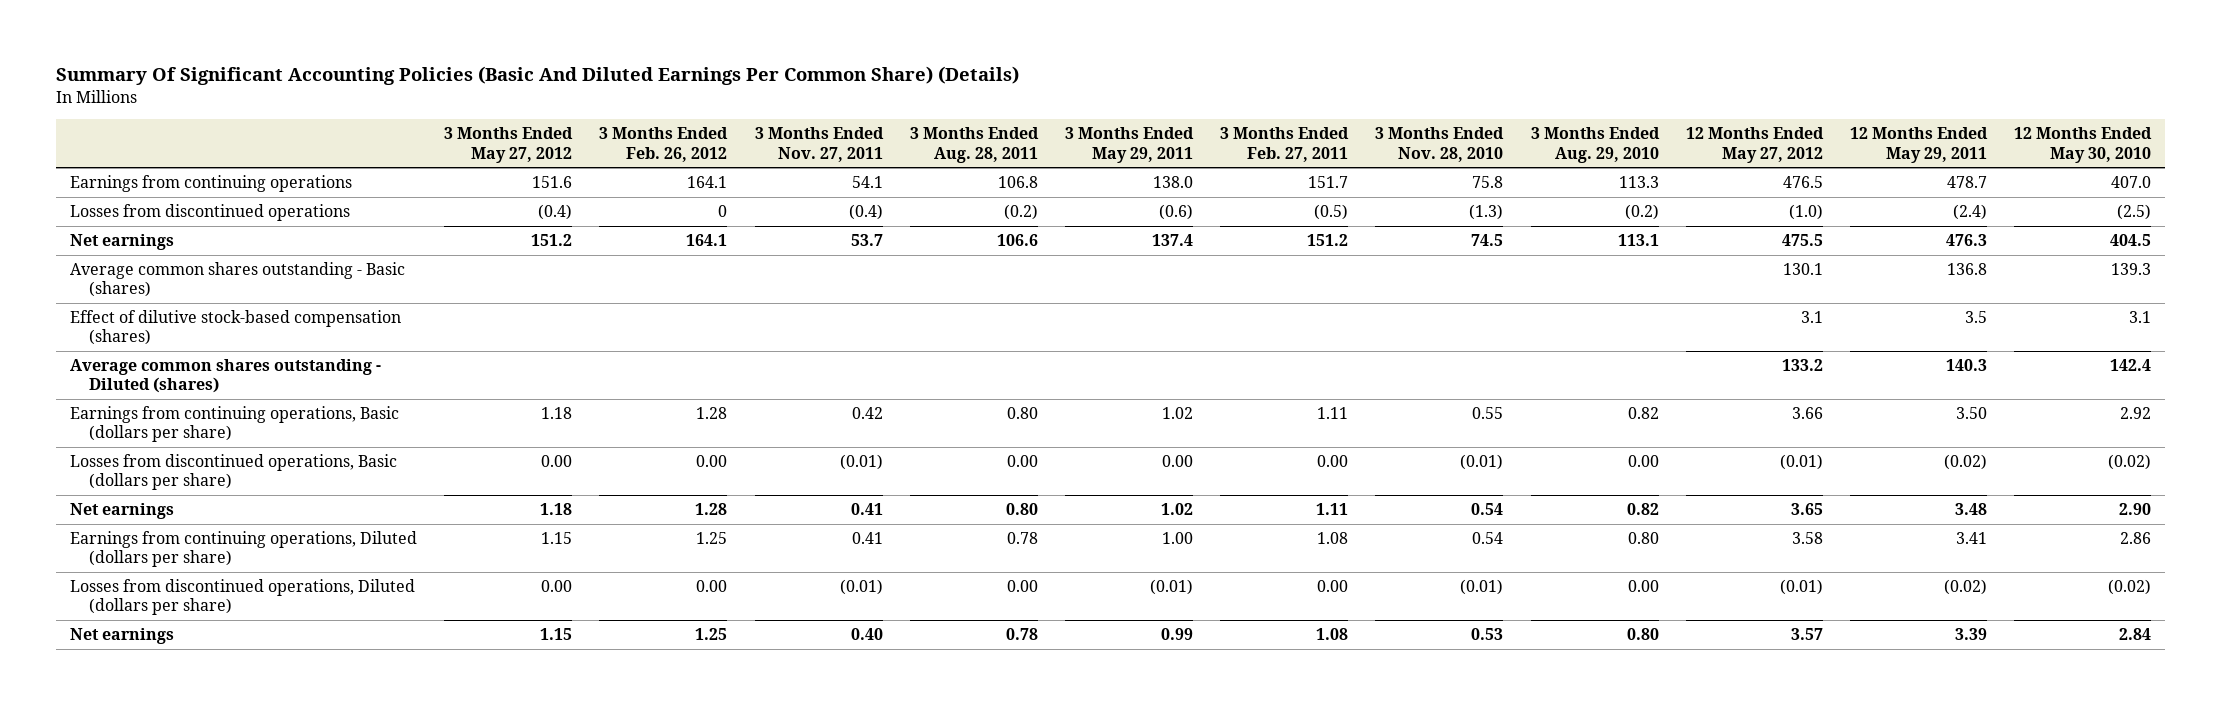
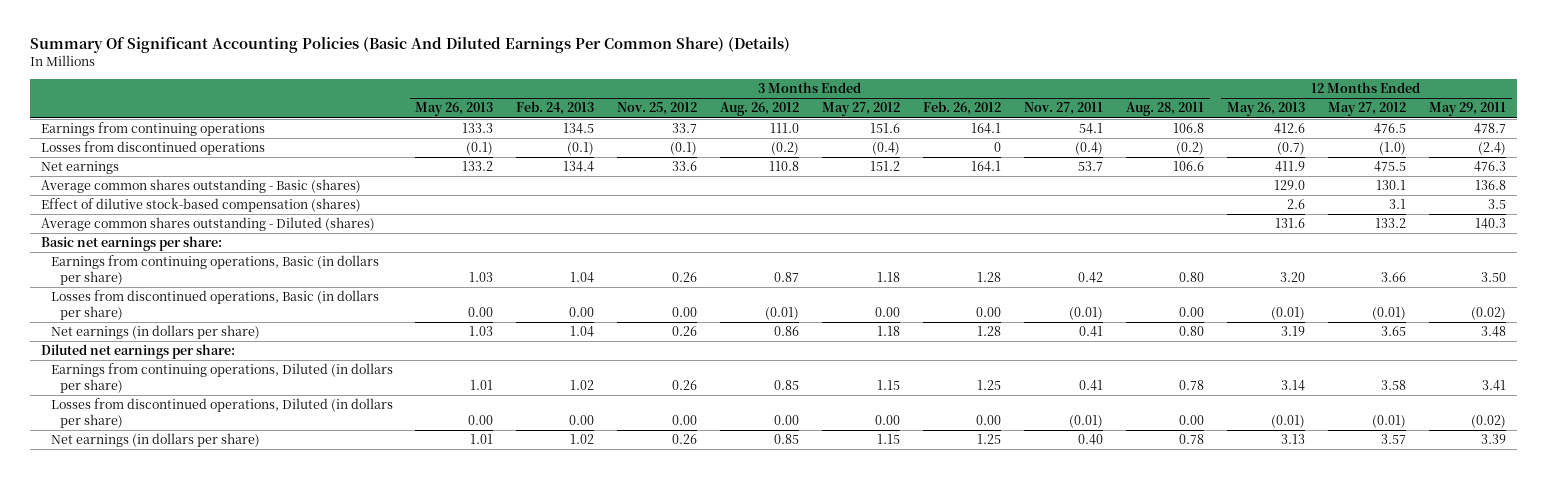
[1064,127,1194,163] 3 Months Ended May 29, 2011 -> none
[1220,127,1350,162] 3 Months Ended Feb. 27, 2011 -> none
[1375,127,1505,162] 3 Months Ended Nov. 28, 2010 -> none
[1530,127,1660,163] 3 Months Ended Aug. 29, 2010 -> none
[2014,127,2153,163] 12 Months Ended May 30, 2010 -> none
none -> [415,102,494,117] May 26, 2013
none -> [516,101,595,116] Feb. 24, 2013
none -> [617,102,698,116] Nov. 25, 2012
none -> [720,102,800,117] Aug. 26, 2012
none -> [1226,102,1305,117] May 26, 2013
none -> [41,236,223,252] Basic net earnings per share:
[69,406,399,443] Earnings from continuing operations, Basic (dollars per share) -> [50,255,379,286] Earnings from continuing operations, Basic (in dollars per share)
[69,454,397,491] Losses from discontinued operations, Basic (dollars per share) -> [50,290,379,321] Losses from discontinued operations, Basic (in dollars per share)
[69,503,174,520] Net earnings -> [50,325,260,340] Net earnings (in dollars per share)
none -> [41,344,236,360] Diluted net earnings per share:
[69,531,417,568] Earnings from continuing operations, Diluted (dollars per share) -> [50,363,393,394] Earnings from continuing operations, Diluted (in dollars per share)
[69,579,415,616] Losses from discontinued operations, Diluted (dollars per share) -> [50,398,393,429] Losses from discontinued operations, Diluted (in dollars per share)
[69,628,174,645] Net earnings -> [50,433,260,448] Net earnings (in dollars per share)

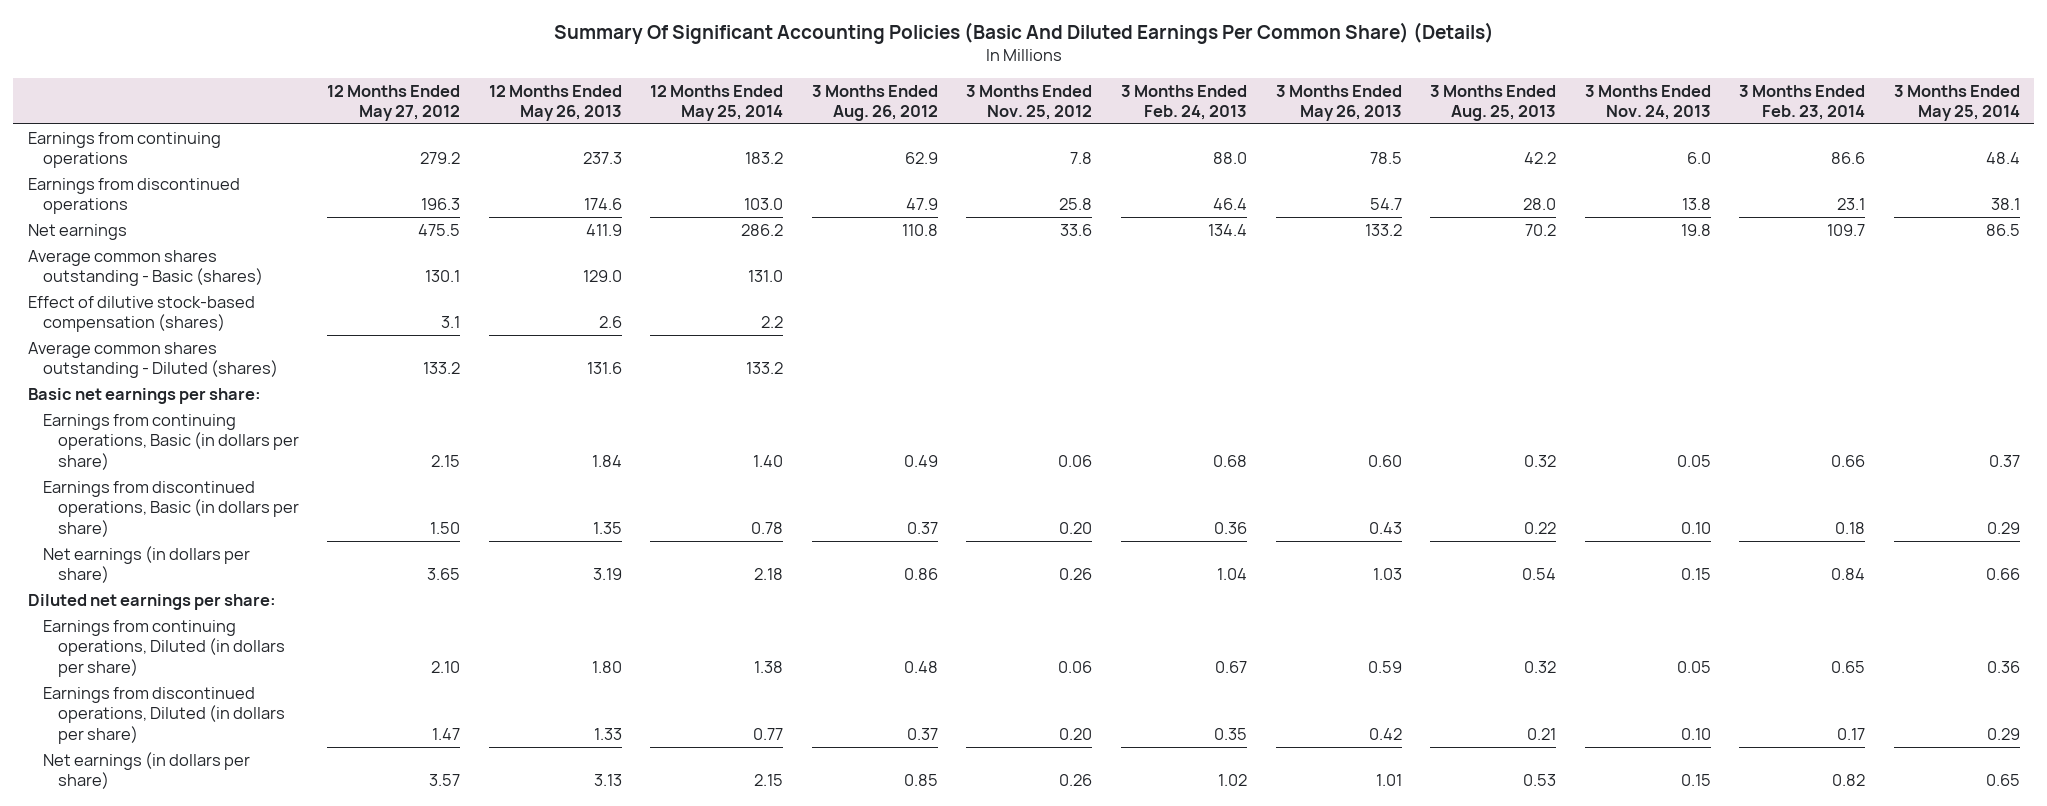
[822,102,901,117] May 27, 2012 -> none
[923,101,1002,116] Feb. 26, 2012 -> none
[1024,102,1104,116] Nov. 27, 2011 -> none
[1126,102,1205,117] Aug. 28, 2011 -> none
[1428,102,1506,117] May 29, 2011 -> none
none -> [650,84,784,121] 12 Months Ended May 25, 2014
none -> [1430,84,1557,121] 3 Months Ended Aug. 25, 2013
none -> [1584,84,1711,120] 3 Months Ended Nov. 24, 2013
none -> [1739,84,1866,120] 3 Months Ended Feb. 23, 2014
none -> [1893,84,2020,121] 3 Months Ended May 25, 2014
[462,123,494,134] 133.3 -> [1369,152,1402,165] 78.5
[563,123,595,135] 134.5 -> [1213,152,1248,165] 88.0
[672,123,698,134] 33.7 -> [1070,152,1093,165] 7.8
[770,123,800,134] 111.0 -> [904,152,938,165] 62.9
[1273,123,1305,135] 412.6 -> [582,152,622,165] 237.3
[1373,123,1406,135] 476.5 -> [420,152,461,165] 279.2
[41,141,266,156] Losses from discontinued operations -> [27,178,240,215] Earnings from discontinued operations
[466,142,494,156] (0.1) -> [1369,198,1402,211] 54.7
[567,142,595,156] (0.1) -> [1213,198,1248,211] 46.4
[670,142,698,156] (0.1) -> [1059,198,1093,211] 25.8
[771,142,800,156] (0.2) -> [905,198,938,211] 47.9
[1276,142,1305,156] (0.7) -> [583,198,622,211] 174.6
[1378,142,1406,156] (1.0) -> [421,198,461,211] 196.3
[469,272,494,283] 1.03 -> [1367,454,1402,467] 0.60
[570,272,595,284] 1.04 -> [1213,454,1248,467] 0.68
[672,272,698,283] 0.26 -> [1058,454,1093,467] 0.06
[774,272,800,283] 0.87 -> [903,454,938,467] 0.49
[1279,272,1305,283] 3.20 -> [591,454,622,467] 1.84
[1380,272,1406,283] 3.66 -> [431,454,461,467] 2.15
[50,290,379,321] Losses from discontinued operations, Basic (in dollars per share) -> [42,481,299,537] Earnings from discontinued operations, Basic (in dollars per share)
[468,307,494,318] 0.00 -> [1368,521,1402,534] 0.43
[569,307,595,318] 0.00 -> [1214,521,1248,534] 0.36
[672,307,698,318] 0.00 -> [1059,521,1093,534] 0.20
[765,307,800,321] (0.01) -> [906,521,938,534] 0.37
[1270,307,1305,321] (0.01) -> [592,521,622,534] 1.35
[1371,307,1406,321] (0.01) -> [430,521,461,534] 1.50
[470,380,494,391] 1.01 -> [1367,660,1402,673] 0.59
[570,380,595,391] 1.02 -> [1215,660,1248,673] 0.67
[672,380,698,391] 0.26 -> [1058,660,1093,673] 0.06
[774,380,800,391] 0.85 -> [903,660,938,673] 0.48
[1280,380,1305,392] 3.14 -> [591,660,622,673] 1.80
[1380,380,1406,391] 3.58 -> [431,660,461,673] 2.10
[50,398,393,429] Losses from discontinued operations, Diluted (in dollars per share) -> [42,687,285,744] Earnings from discontinued operations, Diluted (in dollars per share)
[468,415,494,426] 0.00 -> [1368,727,1402,740] 0.42
[569,415,595,426] 0.00 -> [1214,727,1248,740] 0.35
[672,415,698,426] 0.00 -> [1059,727,1093,740] 0.20
[774,415,800,426] 0.00 -> [906,727,938,740] 0.37
[1270,415,1305,429] (0.01) -> [593,727,622,740] 1.33
[1371,415,1406,429] (0.01) -> [432,727,461,740] 1.47

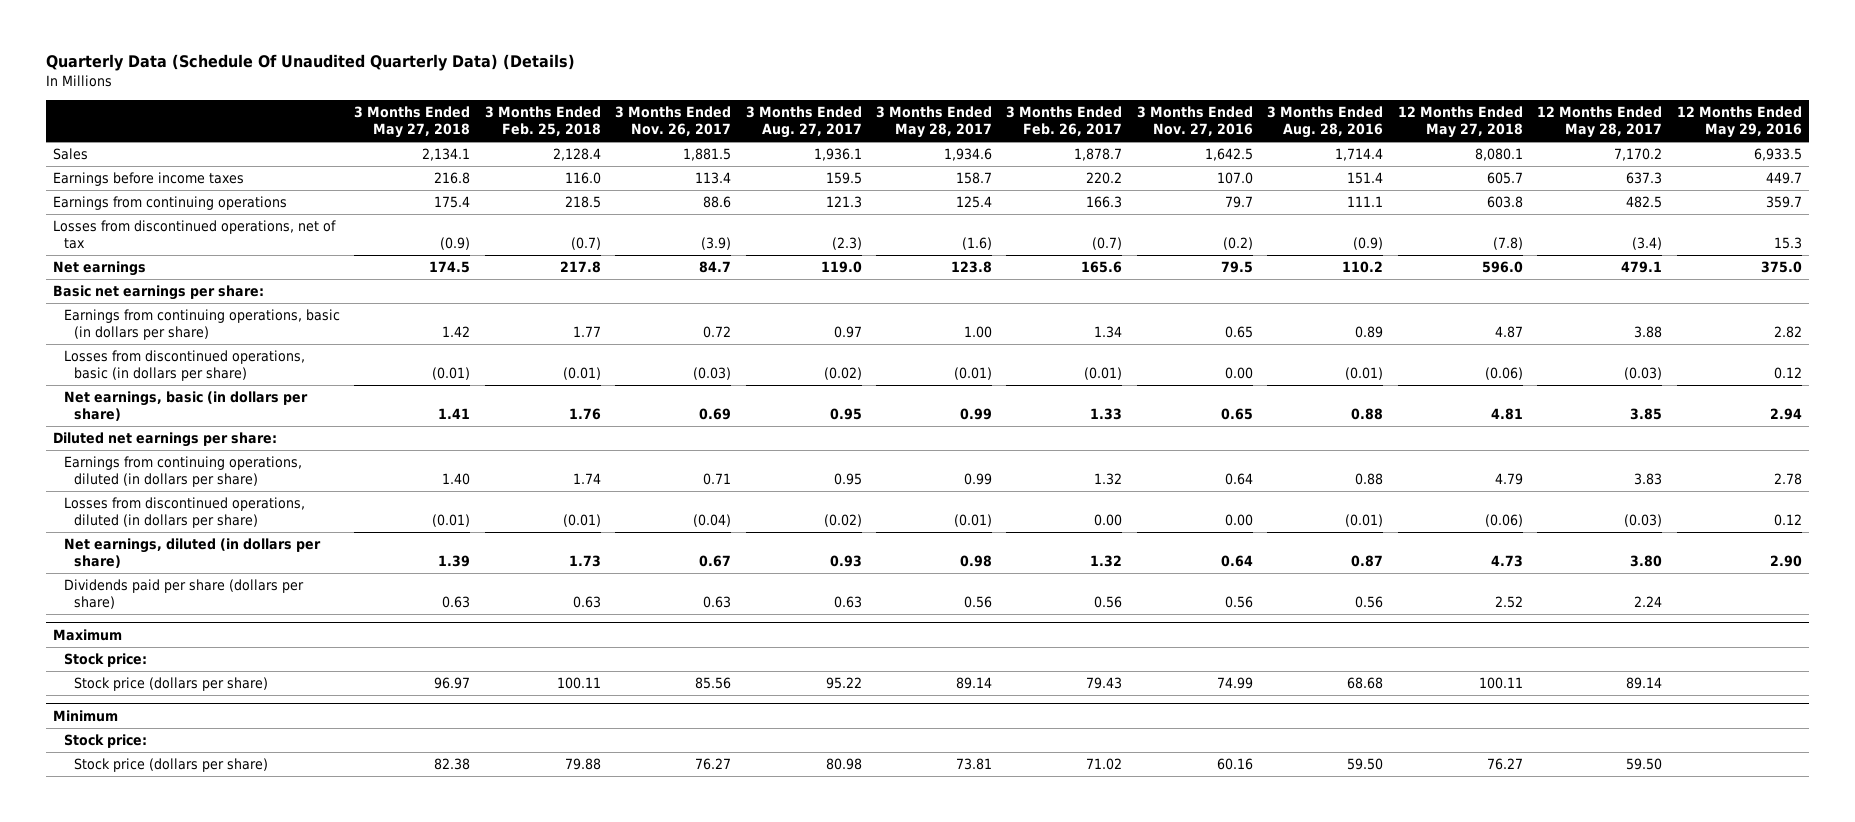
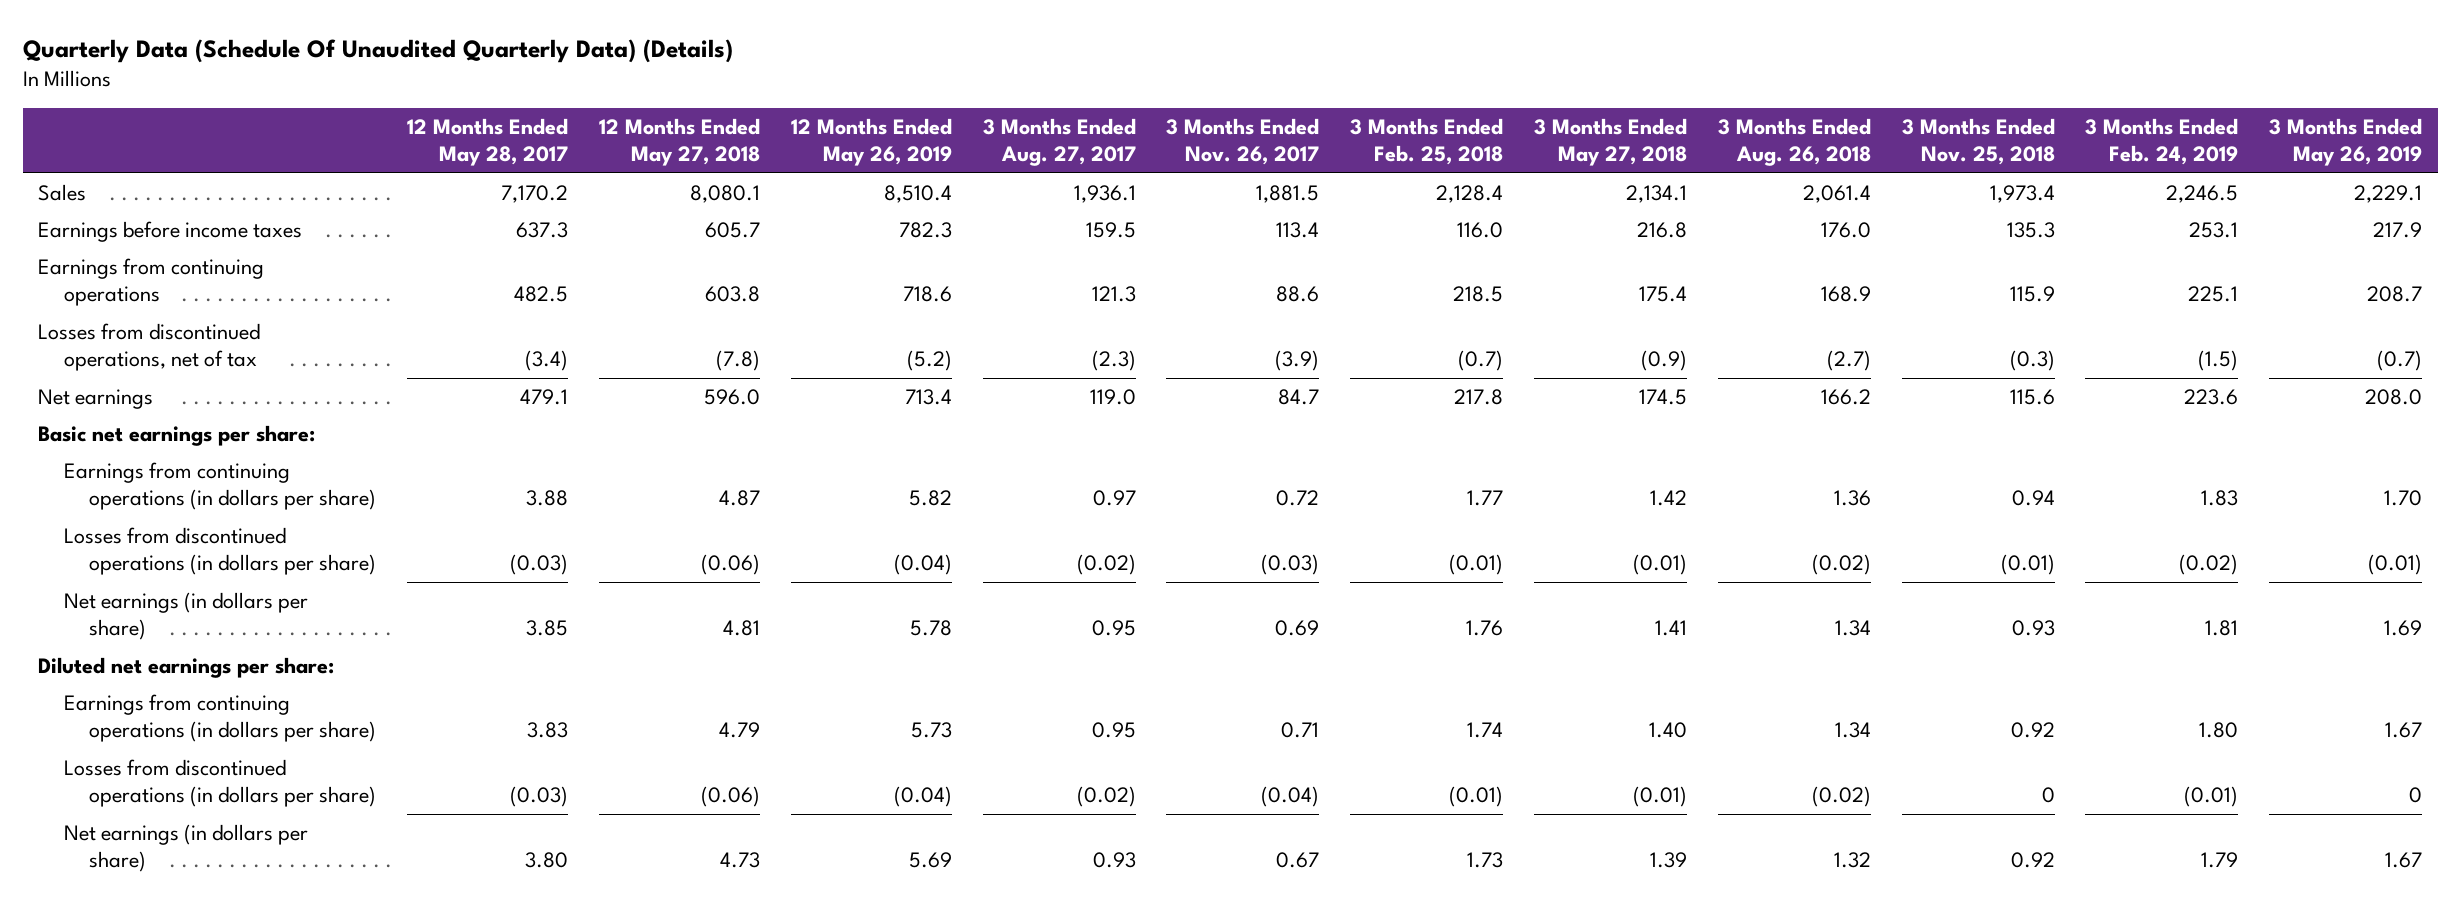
[875,105,992,139] 3 Months Ended May 28, 2017 -> none
[1006,105,1123,137] 3 Months Ended Feb. 26, 2017 -> none
[1136,105,1253,137] 3 Months Ended Nov. 27, 2016 -> none
[1267,105,1384,139] 3 Months Ended Aug. 28, 2016 -> none
[1676,105,1802,139] 12 Months Ended May 29, 2016 -> none
none -> [790,117,952,167] 12 Months Ended May 26, 2019
none -> [1717,117,1871,167] 3 Months Ended Aug. 26, 2018
none -> [1901,117,2055,166] 3 Months Ended Nov. 25, 2018
none -> [2085,117,2239,166] 3 Months Ended Feb. 24, 2019
none -> [2269,117,2423,167] 3 Months Ended May 26, 2019
[63,309,340,341] Earnings from continuing operations, basic (in dollars per share) -> [63,461,377,511] Earnings from continuing operations (in dollars per share)
[63,350,305,382] Losses from discontinued operations, basic (in dollars per share) -> [63,526,377,576] Losses from discontinued operations (in dollars per share)
[63,391,308,422] Net earnings, basic (in dollars per share) -> [63,591,308,641] Net earnings (in dollars per share)
[63,579,304,610] Dividends paid per share (dollars per share) -> none
[53,628,123,641] Maximum -> none
[63,653,147,668] Stock price: -> none
[74,677,269,692] Stock price (dollars per share) -> none
[53,709,119,722] Minimum -> none
[63,734,147,749] Stock price: -> none
[74,758,269,773] Stock price (dollars per share) -> none
[63,456,302,488] Earnings from continuing operations, diluted (in dollars per share) -> [63,693,377,743] Earnings from continuing operations (in dollars per share)
[63,497,305,529] Losses from discontinued operations, diluted (in dollars per share) -> [63,758,377,808] Losses from discontinued operations (in dollars per share)
[63,538,321,569] Net earnings, diluted (in dollars per share) -> [63,823,308,873] Net earnings (in dollars per share)

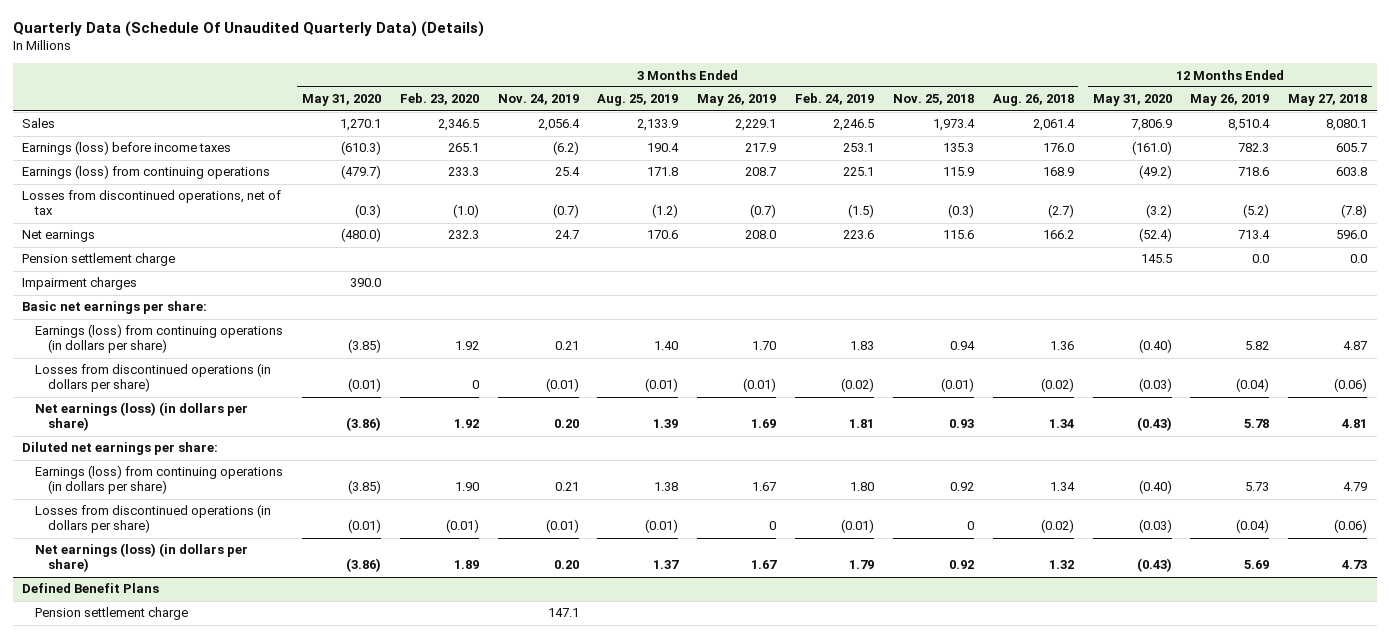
[407,117,569,167] 12 Months Ended May 28, 2017 -> none
[982,117,1136,167] 3 Months Ended Aug. 27, 2017 -> none
[1166,117,1320,166] 3 Months Ended Nov. 26, 2017 -> none
[1350,117,1504,166] 3 Months Ended Feb. 25, 2018 -> none
[1533,117,1687,167] 3 Months Ended May 27, 2018 -> none
none -> [301,94,381,107] May 31, 2020
none -> [399,93,479,106] Feb. 23, 2020
none -> [497,94,579,106] Nov. 24, 2019
none -> [597,94,679,107] Aug. 25, 2019
none -> [1092,94,1172,107] May 31, 2020
[38,220,303,242] Earnings before income taxes -> [22,141,232,156] Earnings (loss) before income taxes
[38,257,265,307] Earnings from continuing operations -> [22,165,271,180] Earnings (loss) from continuing operations
none -> [22,253,176,267] Pension settlement charge
none -> [22,277,138,291] Impairment charges
[63,461,377,511] Earnings from continuing operations (in dollars per share) -> [35,324,284,354] Earnings (loss) from continuing operations (in dollars per share)
[63,591,308,641] Net earnings (in dollars per share) -> [35,402,249,432] Net earnings (loss) (in dollars per share)
[63,693,377,743] Earnings from continuing operations (in dollars per share) -> [35,465,284,495] Earnings (loss) from continuing operations (in dollars per share)
[63,823,308,873] Net earnings (in dollars per share) -> [35,543,249,573] Net earnings (loss) (in dollars per share)
none -> [22,583,160,594] Defined Benefit Plans
none -> [35,607,189,621] Pension settlement charge

